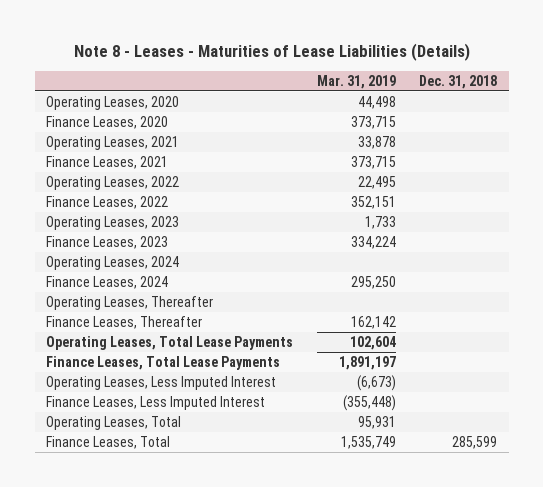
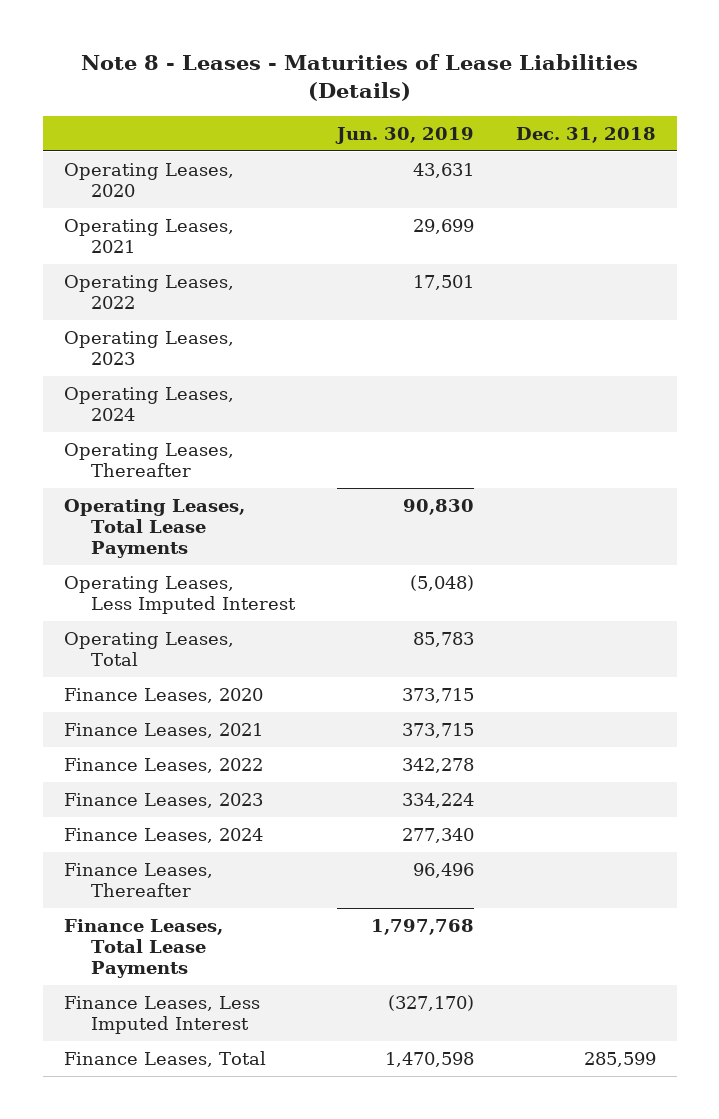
[316,74,396,89] Mar. 31, 2019 -> none
none -> [334,126,474,144] Jun. 30, 2019
[46,116,169,130] Finance Leases, 2020 -> [63,688,263,704] Finance Leases, 2020
[46,156,169,170] Finance Leases, 2021 -> [63,723,263,739] Finance Leases, 2021
[46,196,169,210] Finance Leases, 2022 -> [63,758,263,774] Finance Leases, 2022
[46,236,169,250] Finance Leases, 2023 -> [63,793,263,809] Finance Leases, 2023
[46,276,169,290] Finance Leases, 2024 -> [63,828,263,844] Finance Leases, 2024
[46,316,203,330] Finance Leases, Thereafter -> [63,863,213,898] Finance Leases, Thereafter
[46,356,281,371] Finance Leases, Total Lease Payments -> [63,919,223,979] Finance Leases, Total Lease Payments
[46,396,266,411] Finance Leases, Less Imputed Interest -> [63,996,260,1035] Finance Leases, Less Imputed Interest

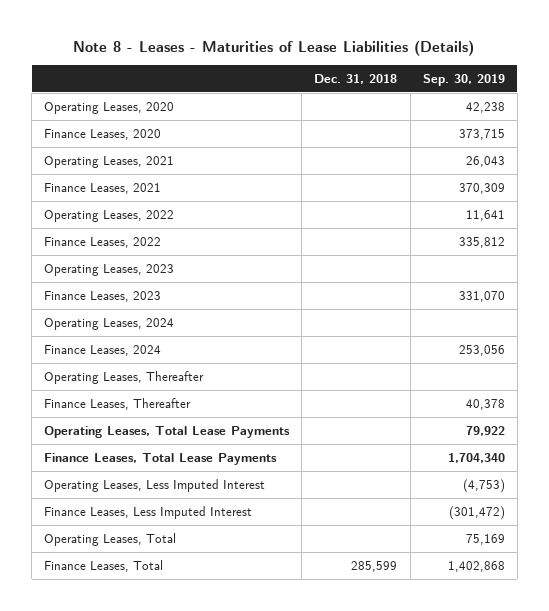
[334,126,474,144] Jun. 30, 2019 -> none
none -> [422,73,505,86] Sep. 30, 2019
[63,219,234,254] Operating Leases, 2021 -> [44,155,175,168] Operating Leases, 2021
[63,275,234,310] Operating Leases, 2022 -> [44,209,175,222] Operating Leases, 2022
[63,331,234,366] Operating Leases, 2023 -> [44,263,175,276] Operating Leases, 2023
[63,387,234,422] Operating Leases, 2024 -> [44,317,175,330] Operating Leases, 2024
[63,443,234,478] Operating Leases, Thereafter -> [44,370,205,384] Operating Leases, Thereafter
[63,499,245,559] Operating Leases, Total Lease Payments -> [44,425,291,438] Operating Leases, Total Lease Payments
[63,576,297,615] Operating Leases, Less Imputed Interest -> [44,478,266,492] Operating Leases, Less Imputed Interest
[63,632,234,667] Operating Leases, Total -> [44,532,177,546] Operating Leases, Total

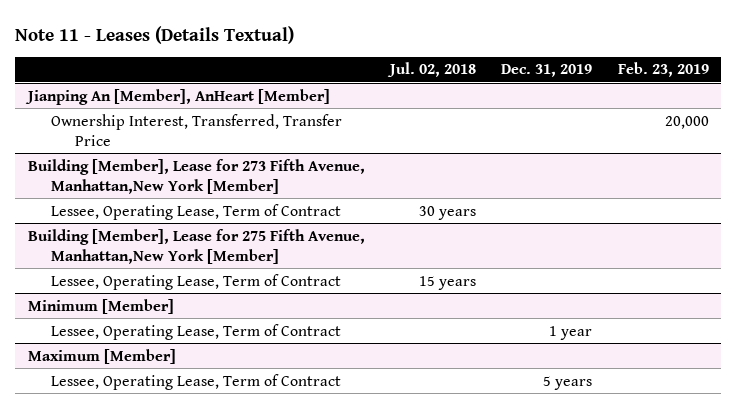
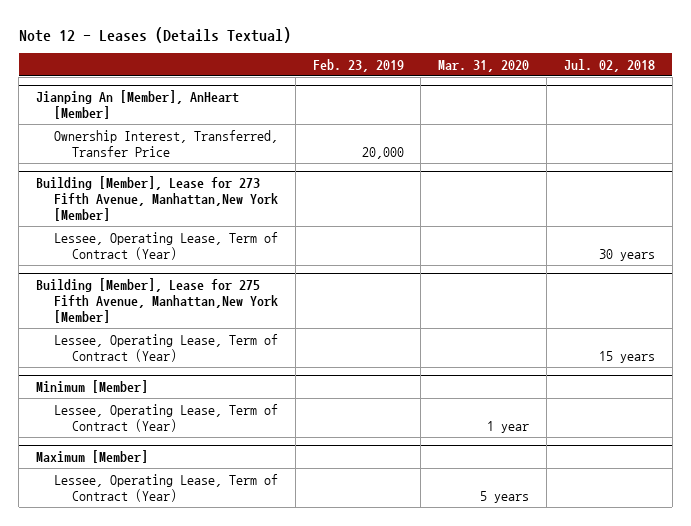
[15,25,295,44] Note 11 - Leases (Details Textual) -> [18,26,291,43] Note 12 - Leases (Details Textual)
[501,64,593,78] Dec. 31, 2019 -> none
none -> [438,59,530,72] Mar. 31, 2020
[51,203,342,220] Lessee, Operating Lease, Term of Contract -> [54,231,279,260] Lessee, Operating Lease, Term of Contract (Year)
[51,273,342,290] Lessee, Operating Lease, Term of Contract -> [54,333,279,362] Lessee, Operating Lease, Term of Contract (Year)
[51,323,342,340] Lessee, Operating Lease, Term of Contract -> [54,403,279,432] Lessee, Operating Lease, Term of Contract (Year)
[51,373,342,390] Lessee, Operating Lease, Term of Contract -> [54,473,279,502] Lessee, Operating Lease, Term of Contract (Year)

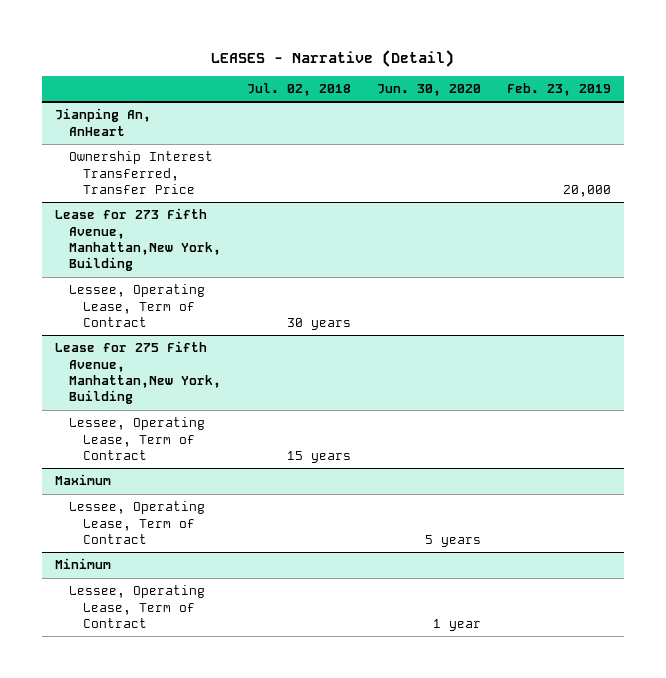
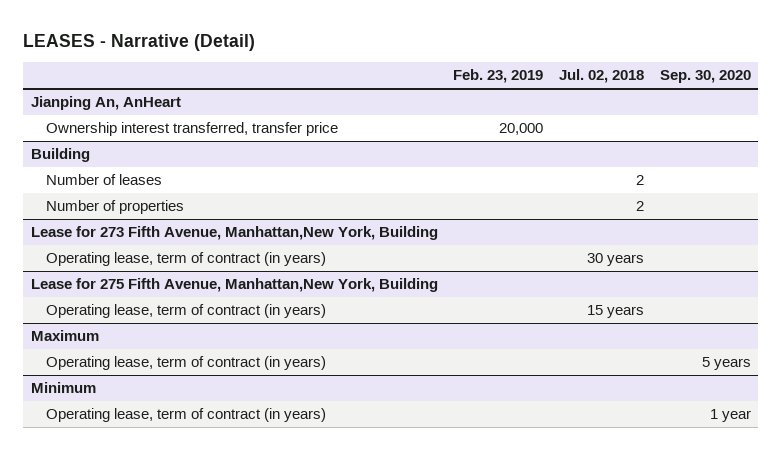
[376,83,481,96] Jun. 30, 2020 -> none
none -> [659,70,751,84] Sep. 30, 2020
[69,151,214,195] Ownership Interest Transferred, Transfer Price -> [45,122,338,137] Ownership interest transferred, transfer price
none -> [30,148,90,163] Building
none -> [45,174,162,186] Number of leases
none -> [45,200,184,215] Number of properties
[69,284,206,328] Lessee, Operating Lease, Term of Contract -> [45,252,326,267] Operating lease, term of contract (in years)
[69,417,206,461] Lessee, Operating Lease, Term of Contract -> [45,304,326,319] Operating lease, term of contract (in years)
[69,501,206,545] Lessee, Operating Lease, Term of Contract -> [45,356,326,371] Operating lease, term of contract (in years)
[69,585,206,629] Lessee, Operating Lease, Term of Contract -> [45,408,326,423] Operating lease, term of contract (in years)

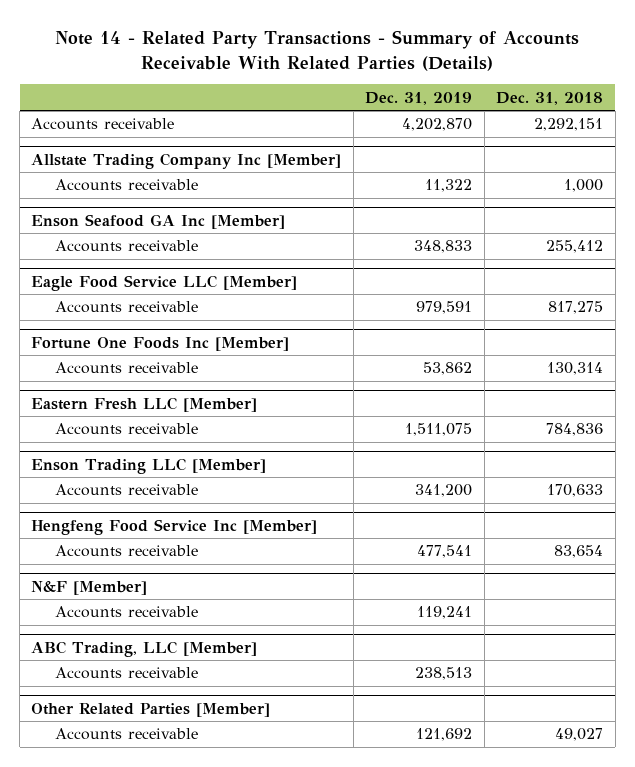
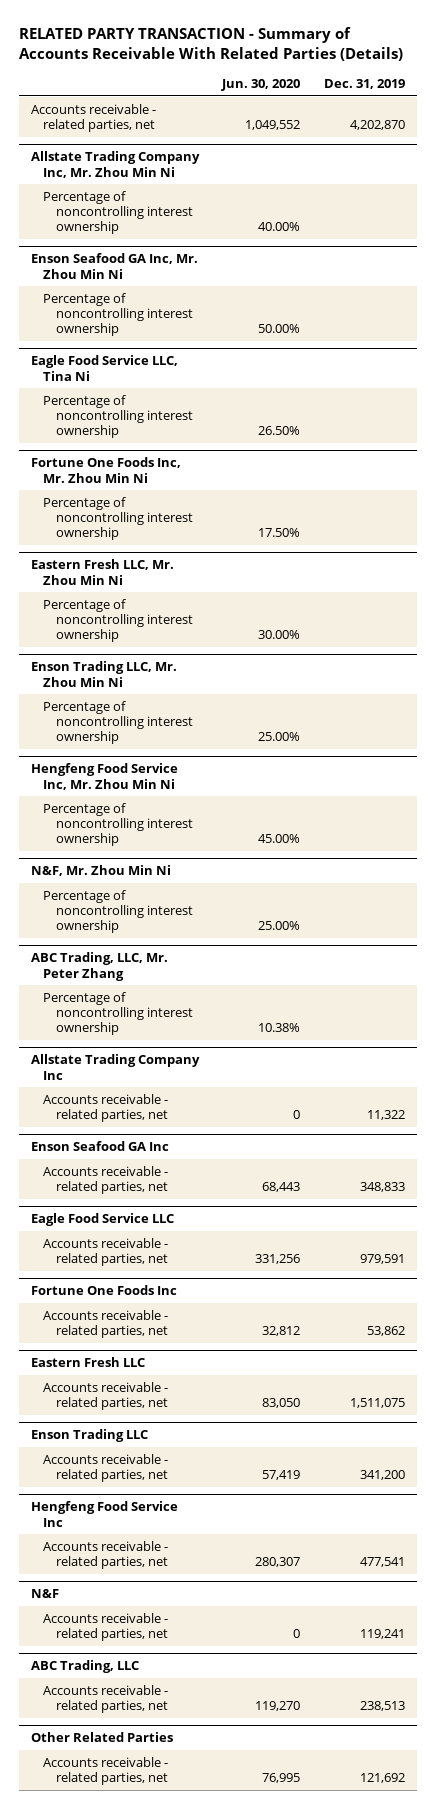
[55,30,580,71] Note 14 - Related Party Transactions - Summary of Accounts Receivable With Related Parties (Details) -> [19,26,404,61] RELATED PARTY TRANSACTION - Summary of Accounts Receivable With Related Parties (Details)
[496,91,604,105] Dec. 31, 2018 -> none
none -> [221,79,301,92] Jun. 30, 2020
[31,118,175,131] Accounts receivable -> [30,103,156,132] Accounts receivable - related parties, net
none -> [30,151,200,178] Allstate Trading Company Inc, Mr. Zhou Min Ni
none -> [43,190,194,235] Percentage of noncontrolling interest ownership
none -> [30,253,198,279] Enson Seafood GA Inc, Mr. Zhou Min Ni
none -> [43,292,194,337] Percentage of noncontrolling interest ownership
none -> [30,355,178,381] Eagle Food Service LLC, Tina Ni
none -> [43,394,194,439] Percentage of noncontrolling interest ownership
none -> [30,457,181,483] Fortune One Foods Inc, Mr. Zhou Min Ni
none -> [43,496,194,541] Percentage of noncontrolling interest ownership
none -> [30,559,174,585] Eastern Fresh LLC, Mr. Zhou Min Ni
none -> [43,598,194,643] Percentage of noncontrolling interest ownership
none -> [30,661,177,687] Enson Trading LLC, Mr. Zhou Min Ni
none -> [43,700,194,745] Percentage of noncontrolling interest ownership
none -> [30,763,178,790] Hengfeng Food Service Inc, Mr. Zhou Min Ni
none -> [43,802,194,847] Percentage of noncontrolling interest ownership
none -> [30,865,171,877] N&F, Mr. Zhou Min Ni
none -> [43,889,194,934] Percentage of noncontrolling interest ownership
none -> [30,952,168,981] ABC Trading, LLC, Mr. Peter Zhang
none -> [43,991,194,1036] Percentage of noncontrolling interest ownership
[31,152,342,169] Allstate Trading Company Inc [Member] -> [30,1054,200,1080] Allstate Trading Company Inc
[54,179,198,192] Accounts receivable -> [43,1093,169,1122] Accounts receivable - related parties, net
[31,213,286,229] Enson Seafood GA Inc [Member] -> [30,1141,169,1152] Enson Seafood GA Inc
[54,240,198,253] Accounts receivable -> [43,1165,169,1194] Accounts receivable - related parties, net
[31,274,298,291] Eagle Food Service LLC [Member] -> [30,1213,174,1227] Eagle Food Service LLC
[54,301,198,314] Accounts receivable -> [43,1237,169,1266] Accounts receivable - related parties, net
[31,336,290,351] Fortune One Foods Inc [Member] -> [30,1285,177,1296] Fortune One Foods Inc
[54,362,198,375] Accounts receivable -> [43,1309,169,1338] Accounts receivable - related parties, net
[31,396,258,412] Eastern Fresh LLC [Member] -> [30,1357,145,1368] Eastern Fresh LLC
[54,423,198,436] Accounts receivable -> [43,1381,169,1410] Accounts receivable - related parties, net
[31,457,267,474] Enson Trading LLC [Member] -> [30,1429,148,1443] Enson Trading LLC
[54,484,198,497] Accounts receivable -> [43,1453,169,1482] Accounts receivable - related parties, net
[31,518,318,535] Hengfeng Food Service Inc [Member] -> [30,1501,178,1527] Hengfeng Food Service Inc
[54,545,198,558] Accounts receivable -> [43,1540,169,1569] Accounts receivable - related parties, net
[31,580,148,595] N&F [Member] -> [30,1589,59,1599] N&F
[54,606,198,619] Accounts receivable -> [43,1612,169,1641] Accounts receivable - related parties, net
[31,640,258,657] ABC Trading, LLC [Member] -> [30,1660,139,1674] ABC Trading, LLC
[54,667,198,680] Accounts receivable -> [43,1684,169,1713] Accounts receivable - related parties, net
[31,702,271,717] Other Related Parties [Member] -> [30,1732,173,1743] Other Related Parties
[54,728,198,741] Accounts receivable -> [43,1756,169,1785] Accounts receivable - related parties, net

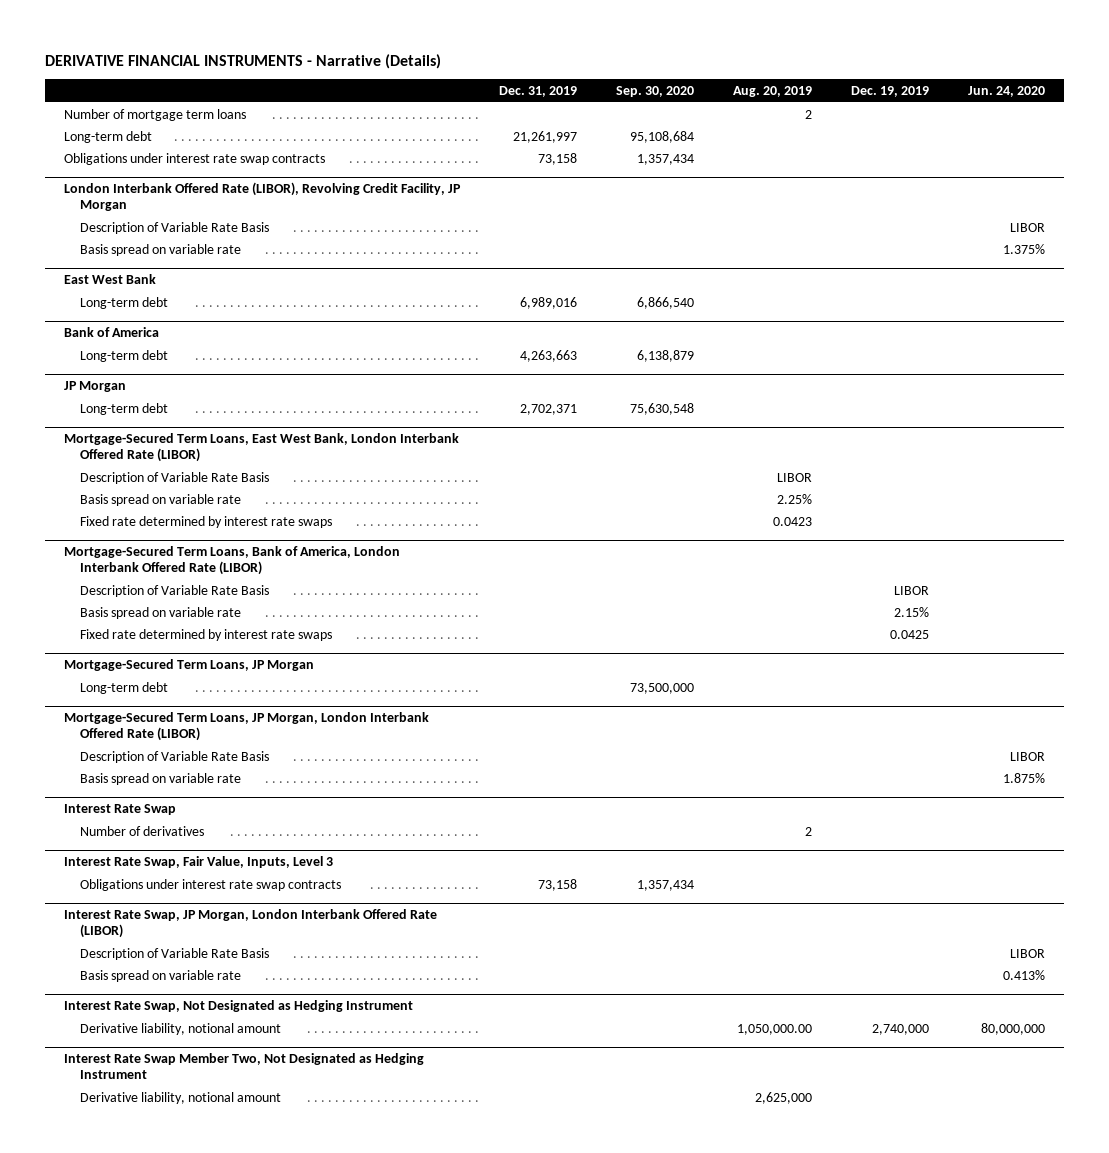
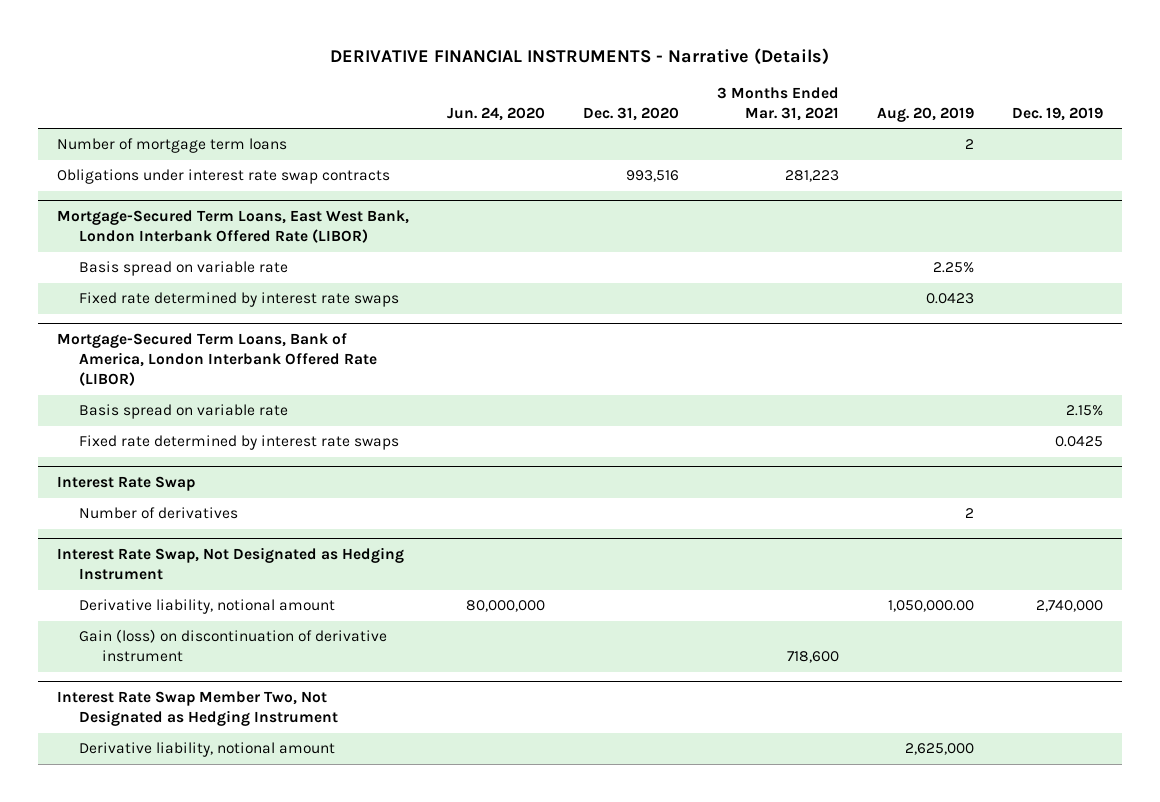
[498,85,577,97] Dec. 31, 2019 -> none
[615,85,694,97] Sep. 30, 2020 -> none
none -> [582,107,679,122] Dec. 31, 2020
none -> [716,87,839,122] 3 Months Ended Mar. 31, 2021
[64,130,153,143] Long-term debt -> none
[64,181,462,212] London Interbank Offered Rate (LIBOR), Revolving Credit Facility, JP Morgan -> none
[80,221,270,234] Description of Variable Rate Basis -> none
[80,243,242,256] Basis spread on variable rate -> none
[64,273,157,284] East West Bank -> none
[80,296,169,309] Long-term debt -> none
[64,326,160,337] Bank of America -> none
[80,349,169,362] Long-term debt -> none
[64,380,127,392] JP Morgan -> none
[80,402,169,415] Long-term debt -> none
[80,471,270,484] Description of Variable Rate Basis -> none
[80,584,270,597] Description of Variable Rate Basis -> none
[64,658,315,671] Mortgage-Secured Term Loans, JP Morgan -> none
[80,681,169,694] Long-term debt -> none
[64,711,430,742] Mortgage-Secured Term Loans, JP Morgan, London Interbank Offered Rate (LIBOR) -> none
[80,750,270,763] Description of Variable Rate Basis -> none
[80,772,242,785] Basis spread on variable rate -> none
[64,855,334,868] Interest Rate Swap, Fair Value, Inputs, Level 3 -> none
[80,878,342,891] Obligations under interest rate swap contracts -> none
[64,908,438,939] Interest Rate Swap, JP Morgan, London Interbank Offered Rate (LIBOR) -> none
[80,947,270,960] Description of Variable Rate Basis -> none
[80,969,242,982] Basis spread on variable rate -> none
none -> [79,629,388,663] Gain (loss) on discontinuation of derivative instrument

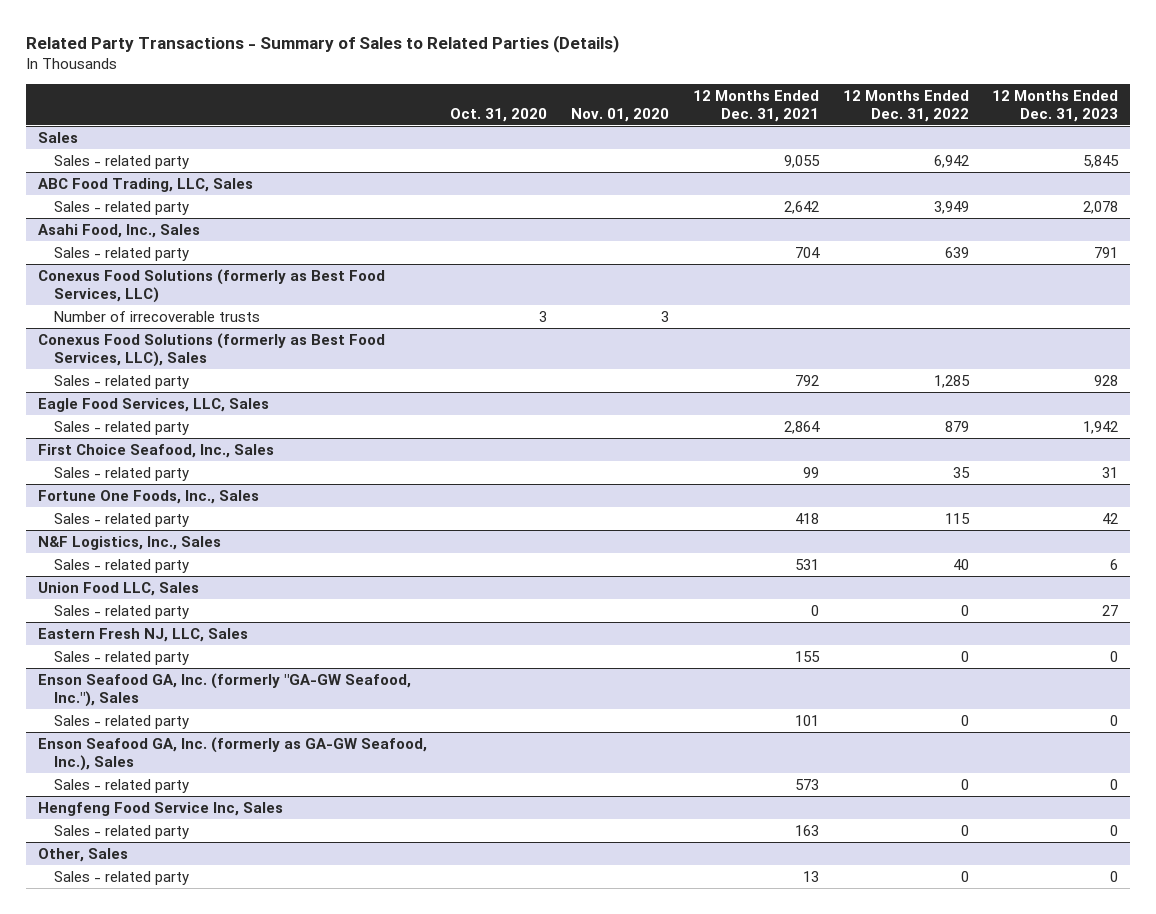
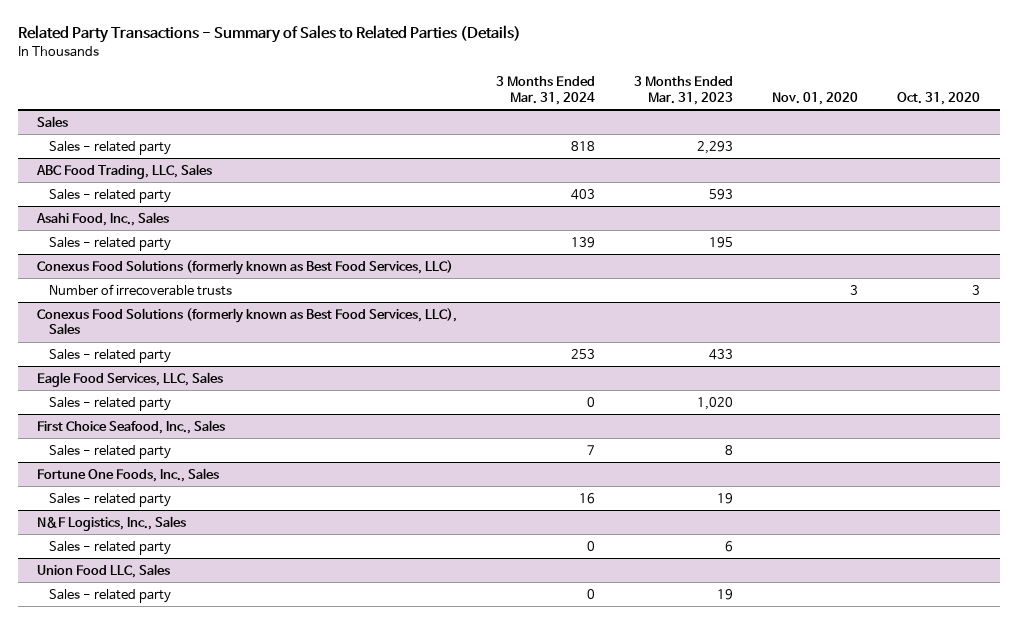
[692,89,819,122] 12 Months Ended Dec. 31, 2021 -> none
[842,89,969,122] 12 Months Ended Dec. 31, 2022 -> none
[992,89,1119,122] 12 Months Ended Dec. 31, 2023 -> none
none -> [496,76,596,105] 3 Months Ended Mar. 31, 2024
none -> [634,76,734,105] 3 Months Ended Mar. 31, 2023
[37,268,385,303] Conexus Food Solutions (formerly as Best Food Services, LLC) -> [37,259,454,275] Conexus Food Solutions (formerly known as Best Food Services, LLC)
[37,332,385,367] Conexus Food Solutions (formerly as Best Food Services, LLC), Sales -> [37,307,458,335] Conexus Food Solutions (formerly known as Best Food Services, LLC), Sales
[37,627,248,642] Eastern Fresh NJ, LLC, Sales -> none
[53,650,189,665] Sales - related party -> none
[37,672,411,707] Enson Seafood GA, Inc. (formerly "GA-GW Seafood, Inc."), Sales -> none
[53,714,189,729] Sales - related party -> none
[37,736,427,771] Enson Seafood GA, Inc. (formerly as GA-GW Seafood, Inc.), Sales -> none
[53,778,189,793] Sales - related party -> none
[37,801,283,816] Hengfeng Food Service Inc, Sales -> none
[53,824,189,839] Sales - related party -> none
[37,847,128,862] Other, Sales -> none
[53,870,189,885] Sales - related party -> none

